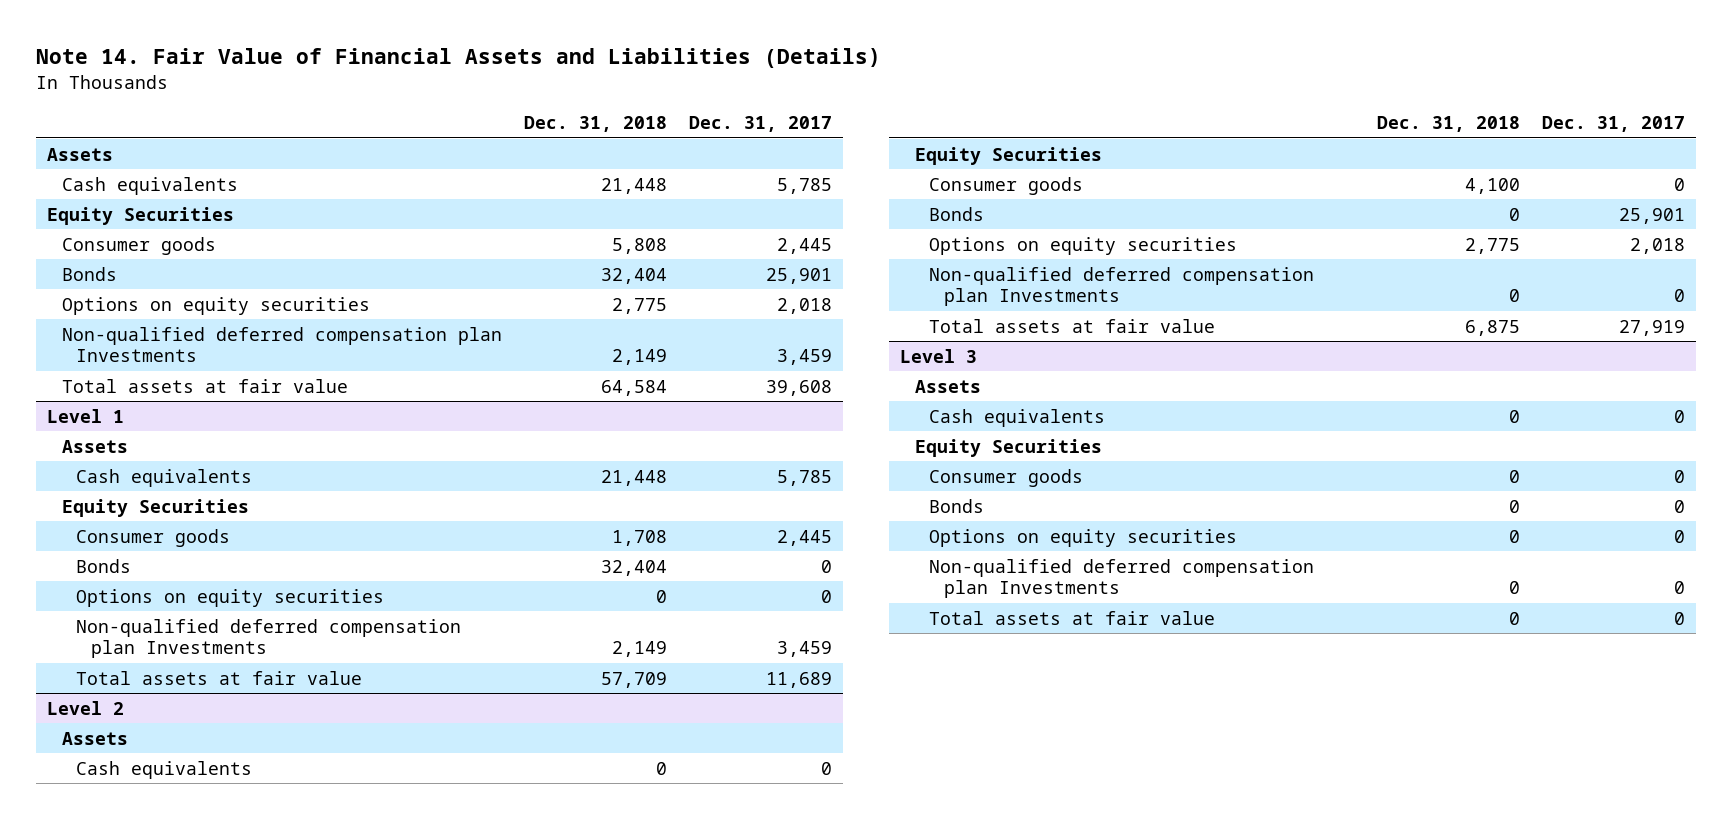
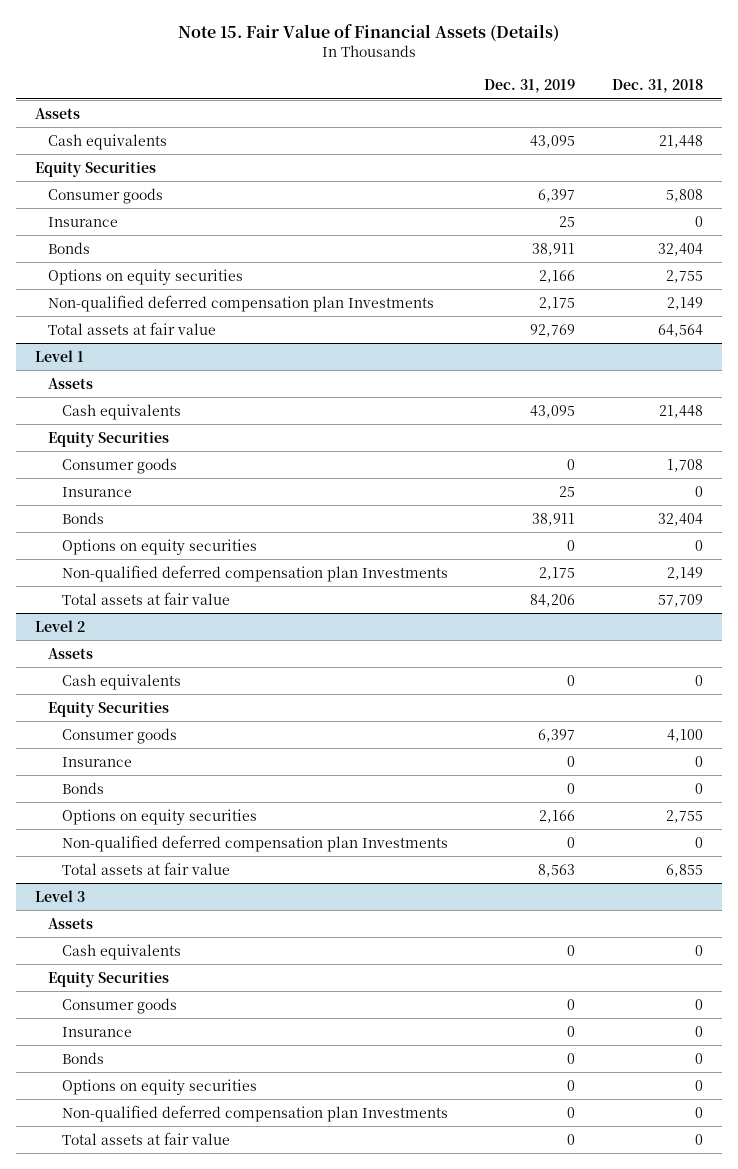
[35,48,881,69] Note 14. Fair Value of Financial Assets and Liabilities (Details) -> [178,24,560,43] Note 15. Fair Value of Financial Assets (Details)
[689,115,833,132] Dec. 31, 2017 -> none
none -> [484,79,576,94] Dec. 31, 2019
none -> [48,216,119,227] Insurance
[611,297,667,314] 2,775 -> [666,269,704,283] 2,755
[600,379,667,396] 64,584 -> [658,323,704,337] 64,564
none -> [61,486,132,497] Insurance
none -> [61,756,132,767] Insurance
[1465,237,1521,254] 2,775 -> [666,809,704,823] 2,755
[1465,319,1521,336] 6,875 -> [666,863,704,877] 6,855
none -> [61,1026,132,1037] Insurance

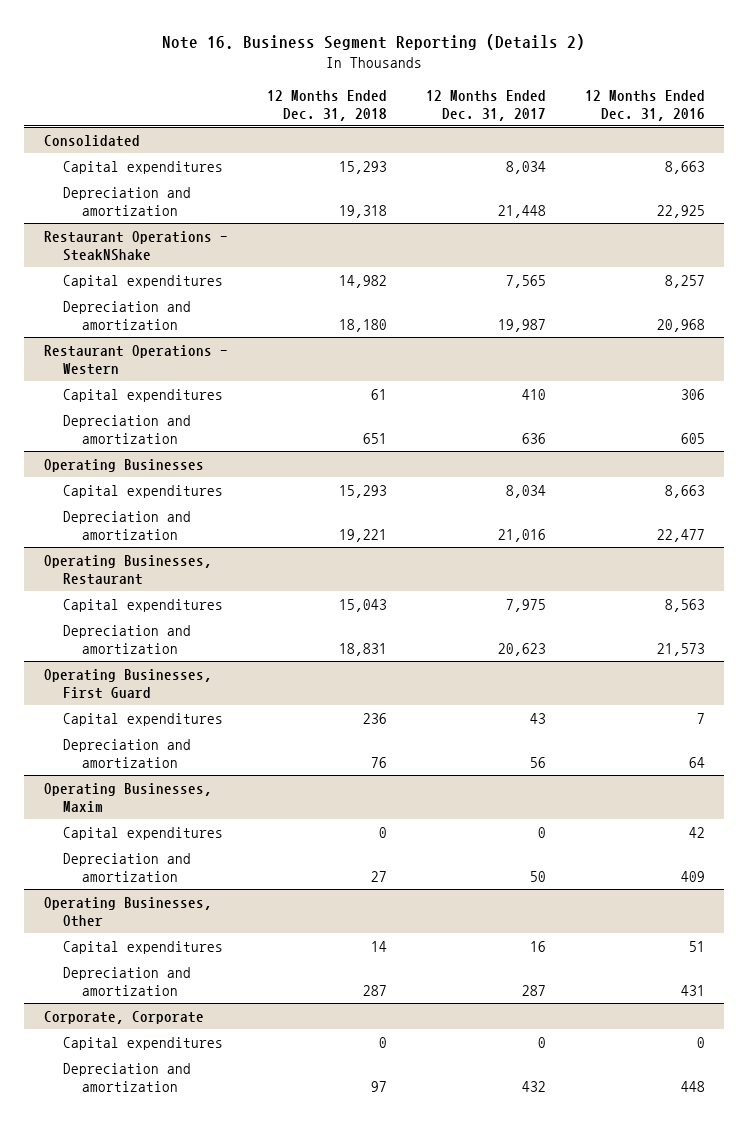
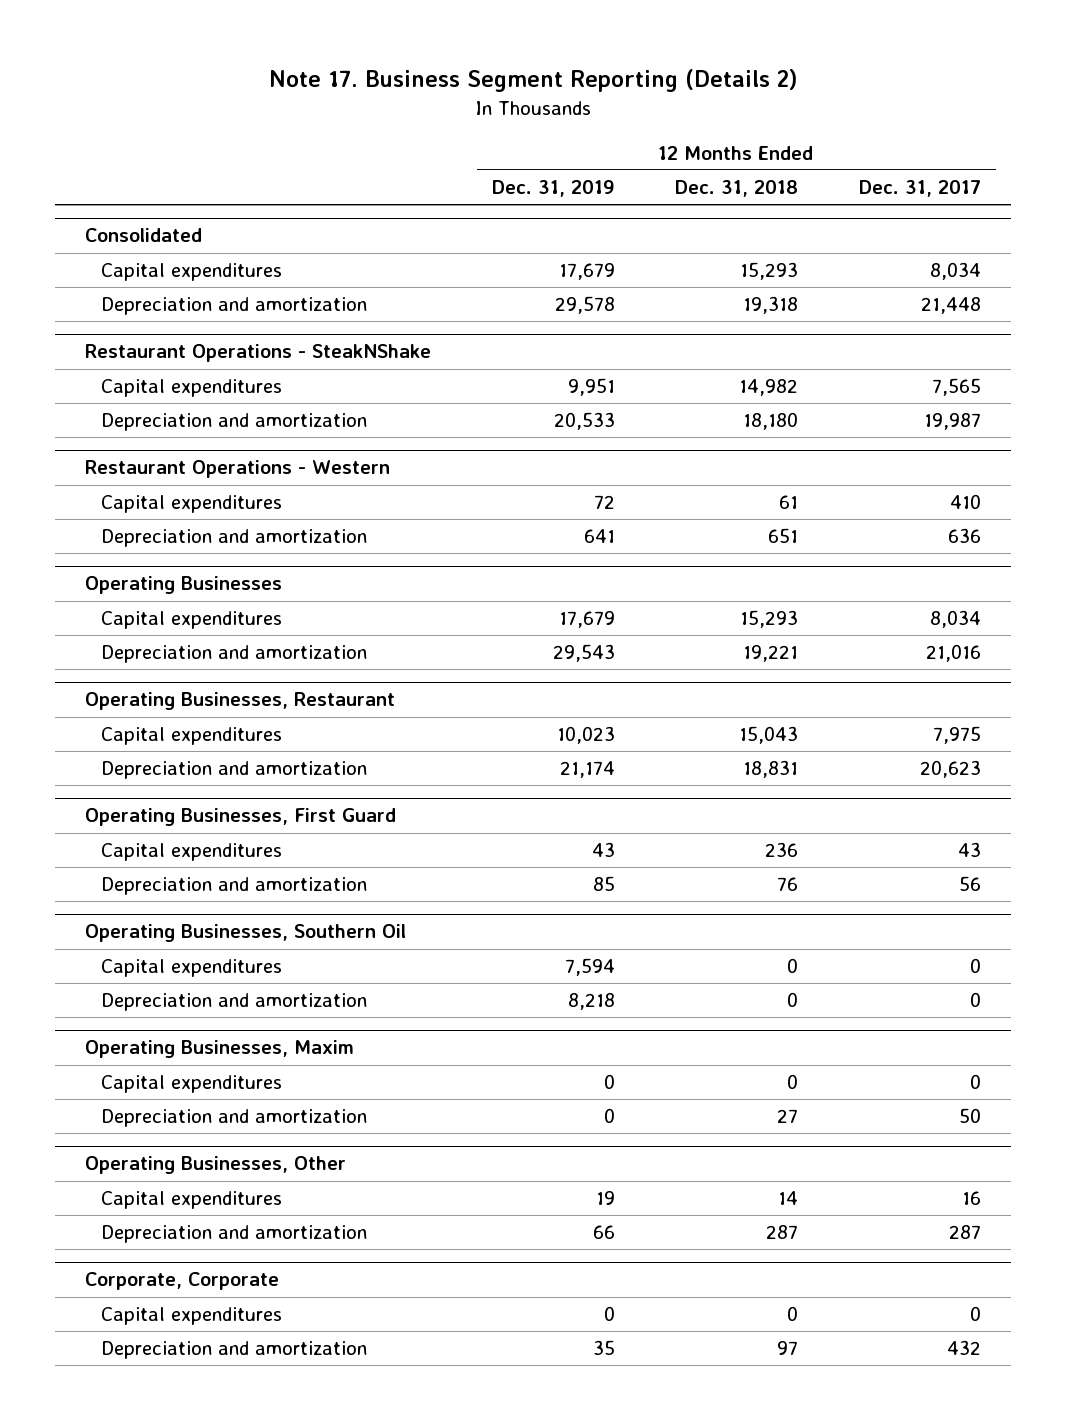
[162,34,586,51] Note 16. Business Segment Reporting (Details 2) -> [269,68,799,92] Note 17. Business Segment Reporting (Details 2)
[584,89,705,121] 12 Months Ended Dec. 31, 2016 -> none
none -> [491,180,615,198] Dec. 31, 2019
none -> [85,924,407,943] Operating Businesses, Southern Oil
none -> [101,959,283,978] Capital expenditures
none -> [101,993,368,1012] Depreciation and amortization

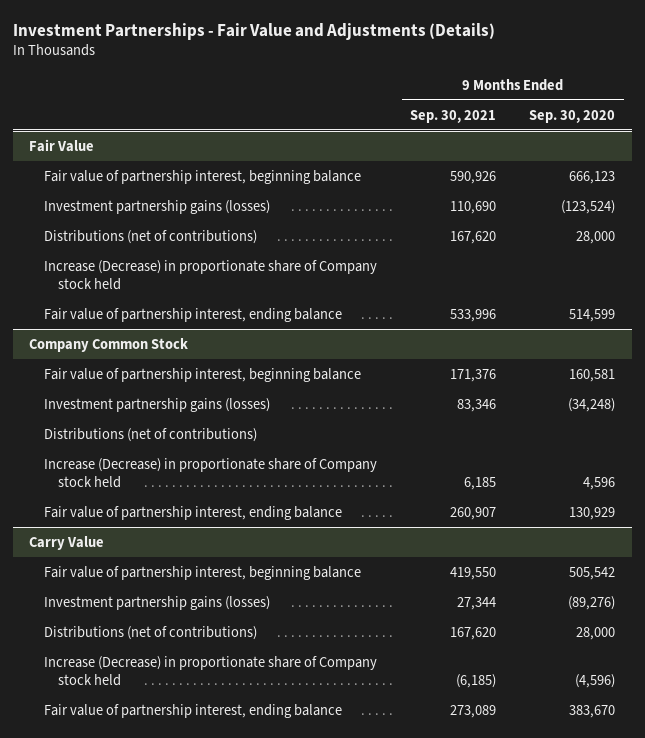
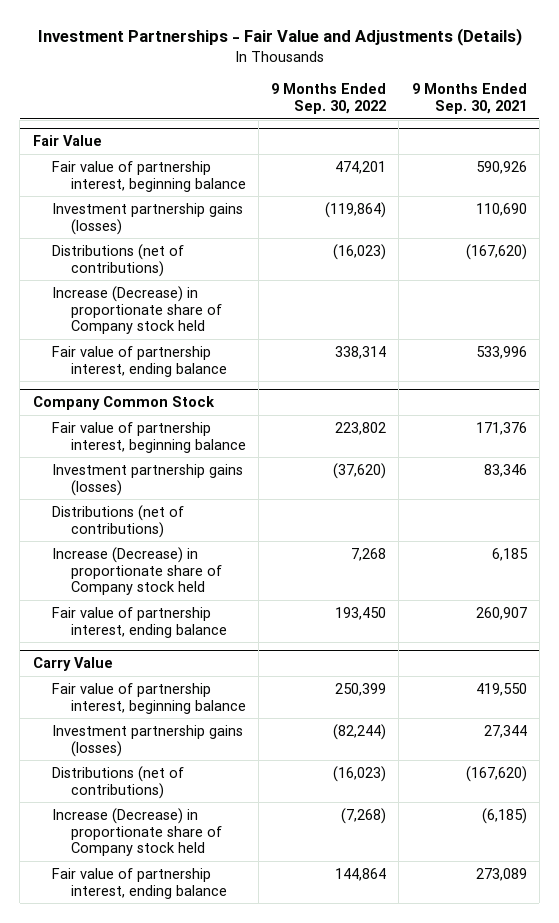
[529,109,616,123] Sep. 30, 2020 -> none
none -> [271,83,387,115] 9 Months Ended Sep. 30, 2022
[449,230,496,244] 167,620 -> [465,243,527,260] (167,620)
[449,626,496,640] 167,620 -> [465,765,527,782] (167,620)

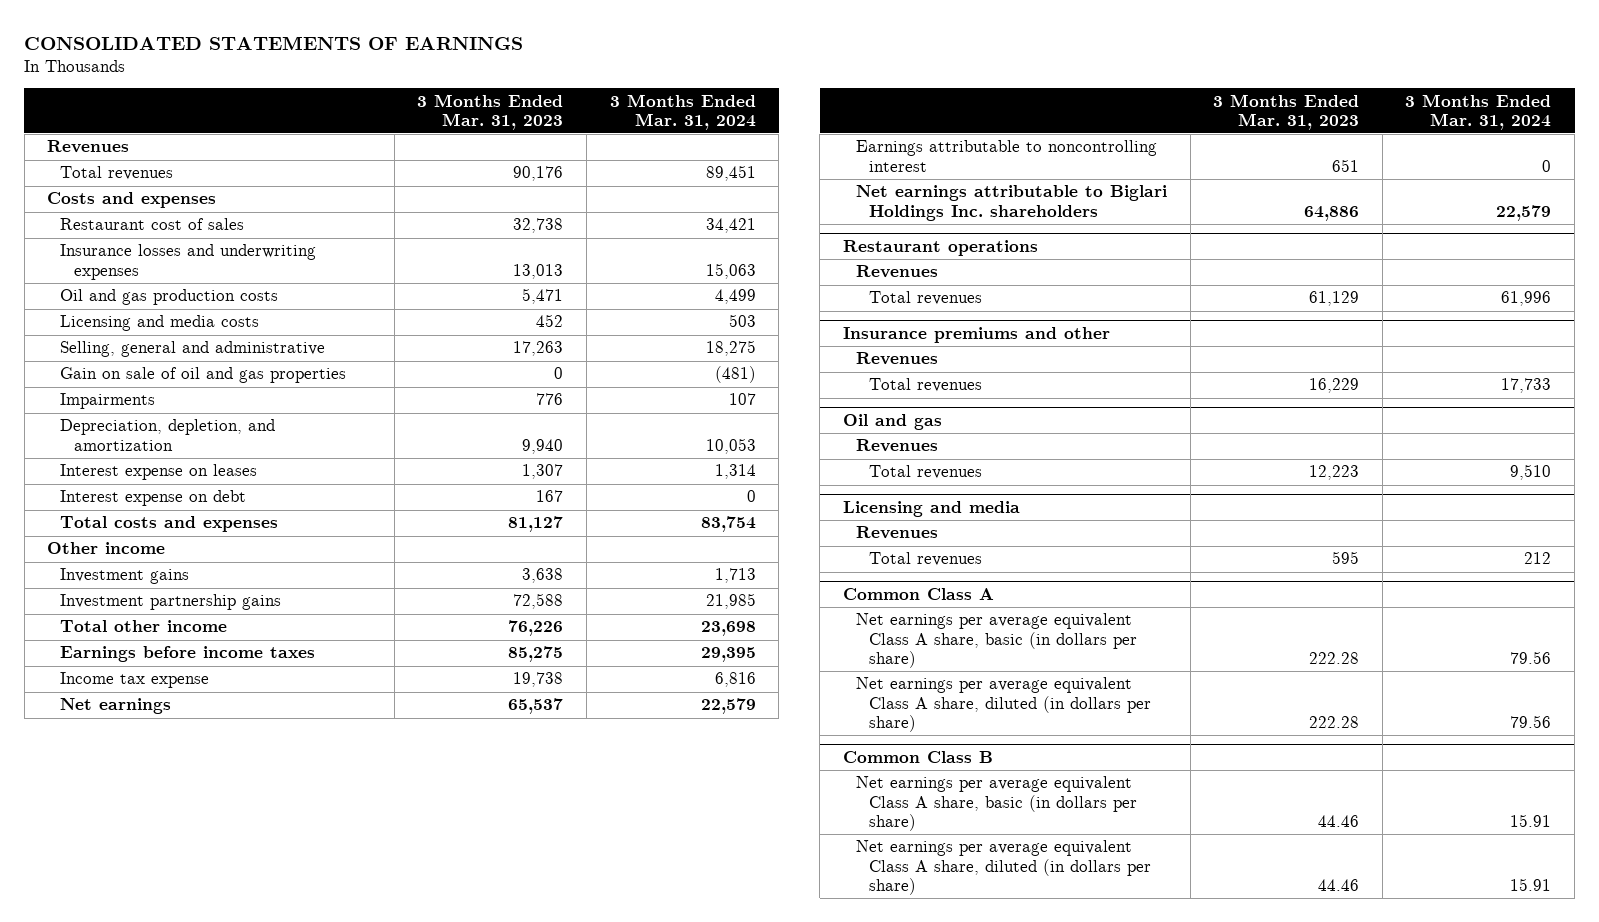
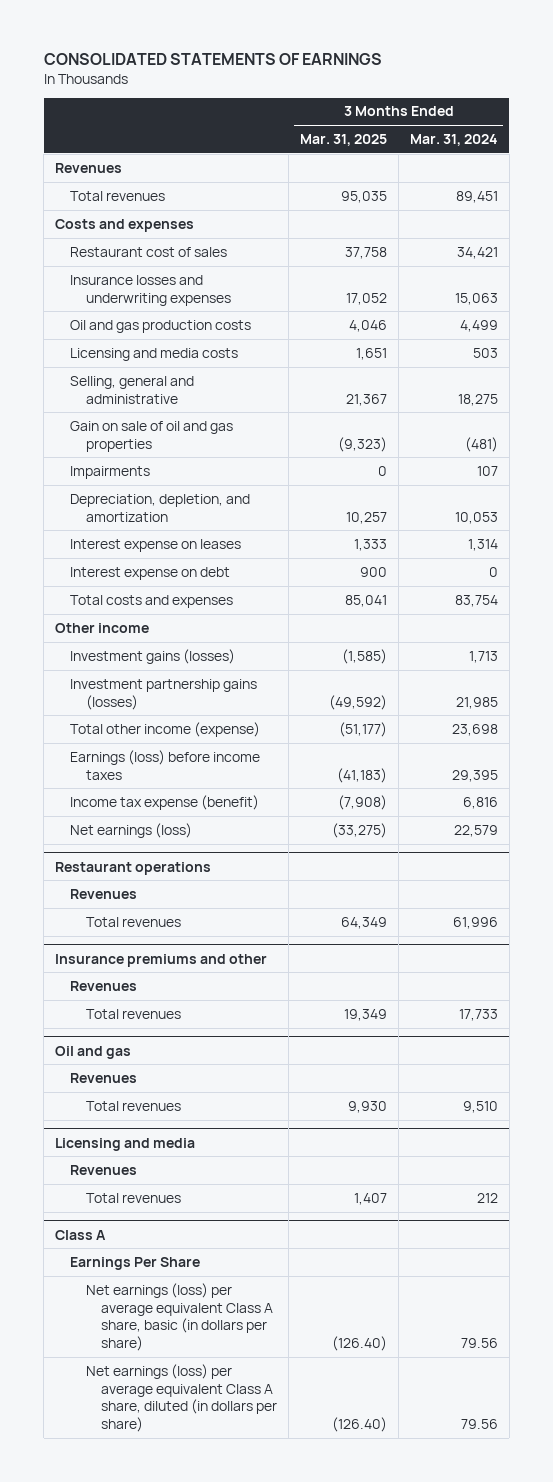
[417,93,564,130] 3 Months Ended Mar. 31, 2023 -> none
none -> [300,133,388,146] Mar. 31, 2025
[60,698,172,715] Net earnings -> none
[856,140,1158,172] Earnings attributable to noncontrolling interest -> none
[60,568,190,585] Investment gains -> [70,648,236,664] Investment gains (losses)
[60,594,282,611] Investment partnership gains -> [70,678,258,710] Investment partnership gains (losses)
[60,620,228,633] Total other income -> [70,721,261,737] Total other income (expense)
[60,646,316,663] Earnings before income taxes -> [70,749,261,780] Earnings (loss) before income taxes
[60,672,210,689] Income tax expense -> [70,794,260,810] Income tax expense (benefit)
[856,185,1168,221] Net earnings attributable to Biglari Holdings Inc. shareholders -> [70,822,193,838] Net earnings (loss)
[842,751,993,764] Common Class B -> none
[856,776,1138,831] Net earnings per average equivalent Class A share, basic (in dollars per share) -> none
[856,840,1152,895] Net earnings per average equivalent Class A share, diluted (in dollars per share) -> none
[842,588,994,601] Common Class A -> [54,1229,106,1240] Class A
none -> [70,1256,201,1270] Earnings Per Share
[856,613,1138,668] Net earnings per average equivalent Class A share, basic (in dollars per share) -> [85,1282,274,1352] Net earnings (loss) per average equivalent Class A share, basic (in dollars per share)
[856,677,1152,732] Net earnings per average equivalent Class A share, diluted (in dollars per share) -> [85,1363,278,1433] Net earnings (loss) per average equivalent Class A share, diluted (in dollars per share)

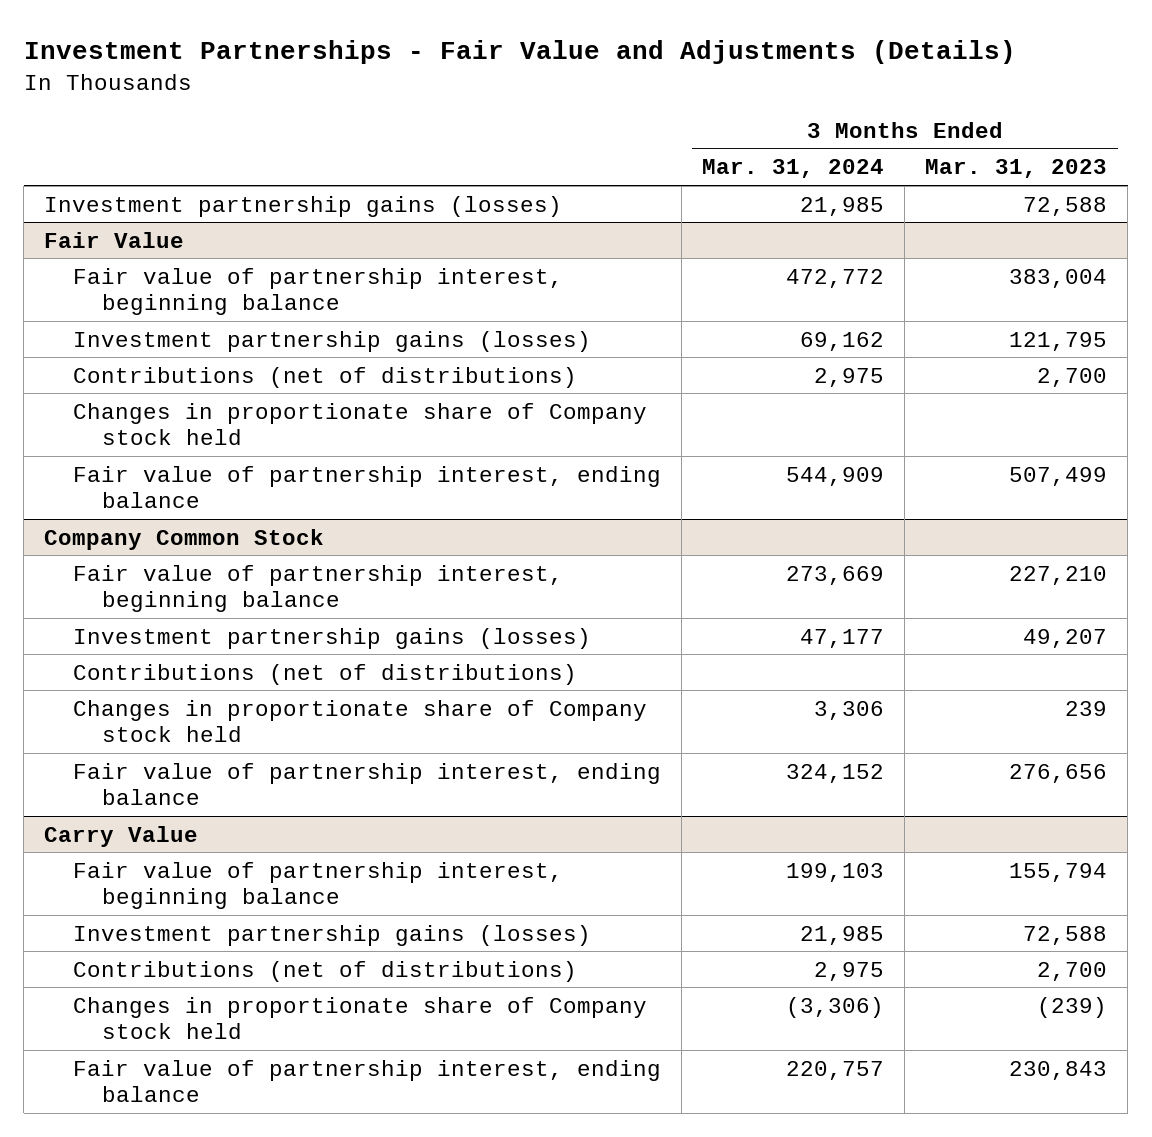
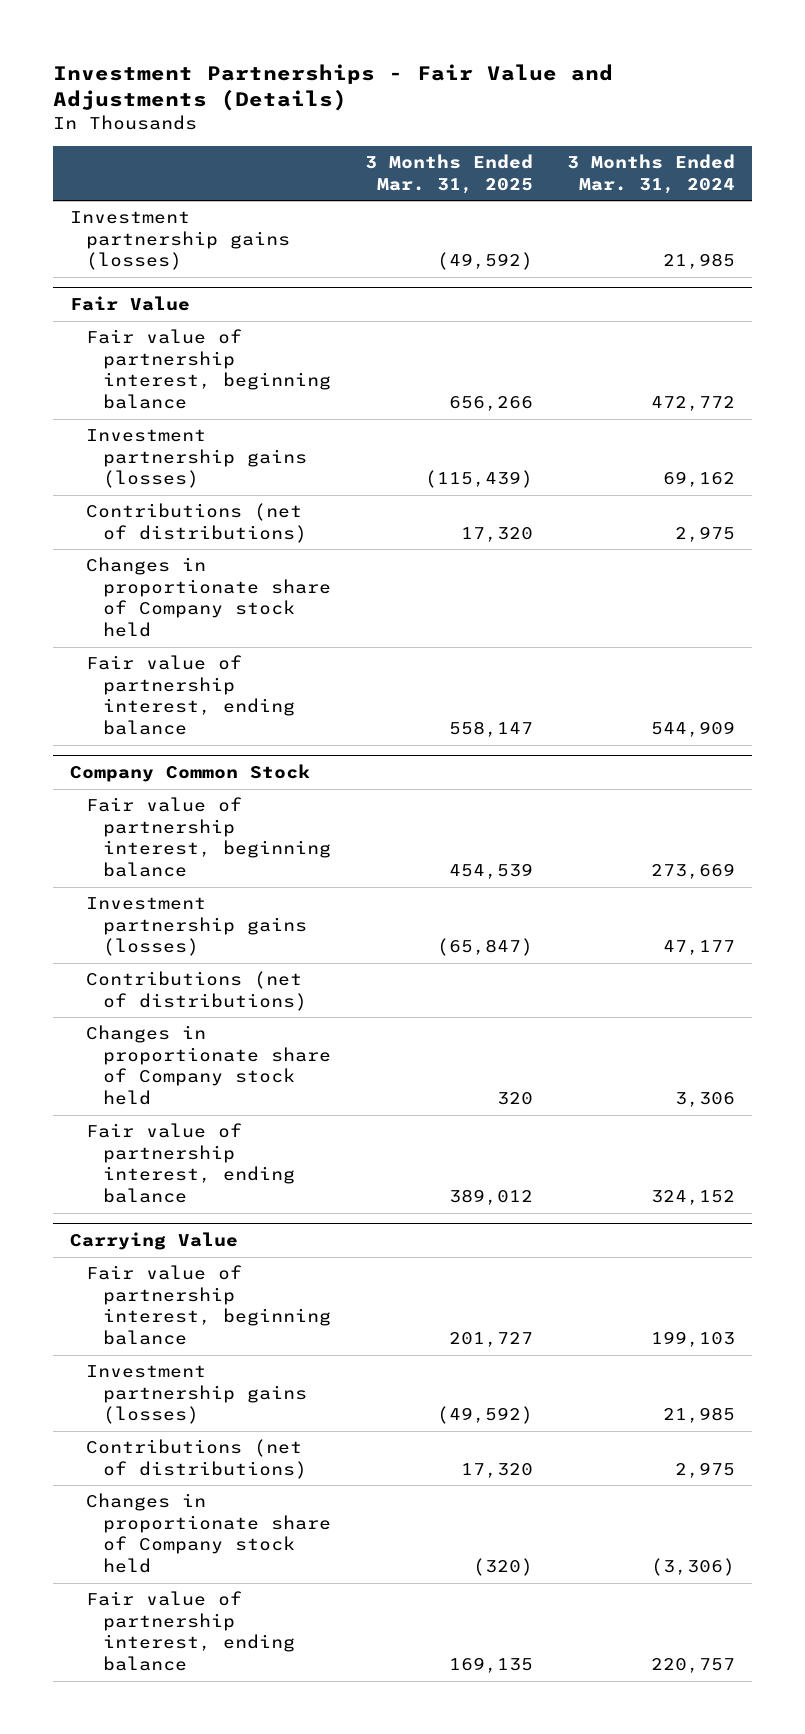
[925,159,1108,179] Mar. 31, 2023 -> none
none -> [364,153,533,194] 3 Months Ended Mar. 31, 2025
[44,825,199,847] Carry Value -> [70,1232,239,1251] Carrying Value

